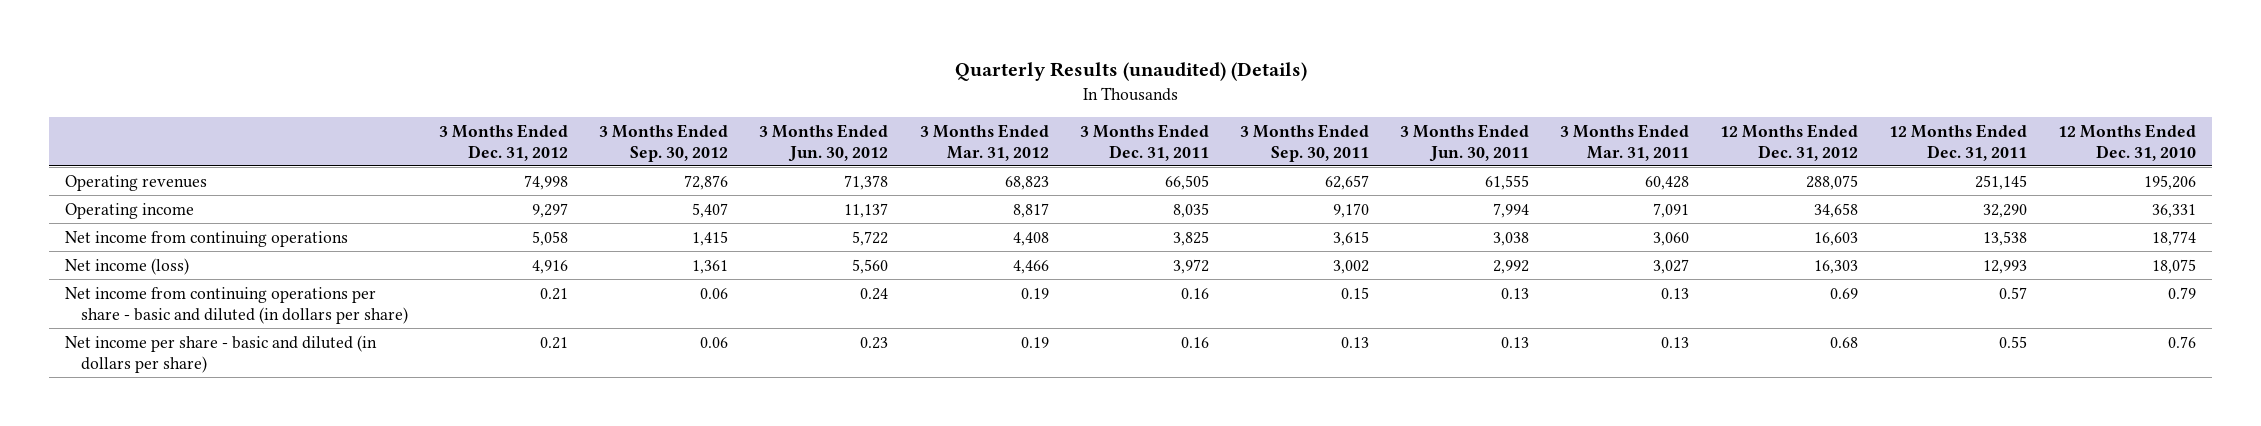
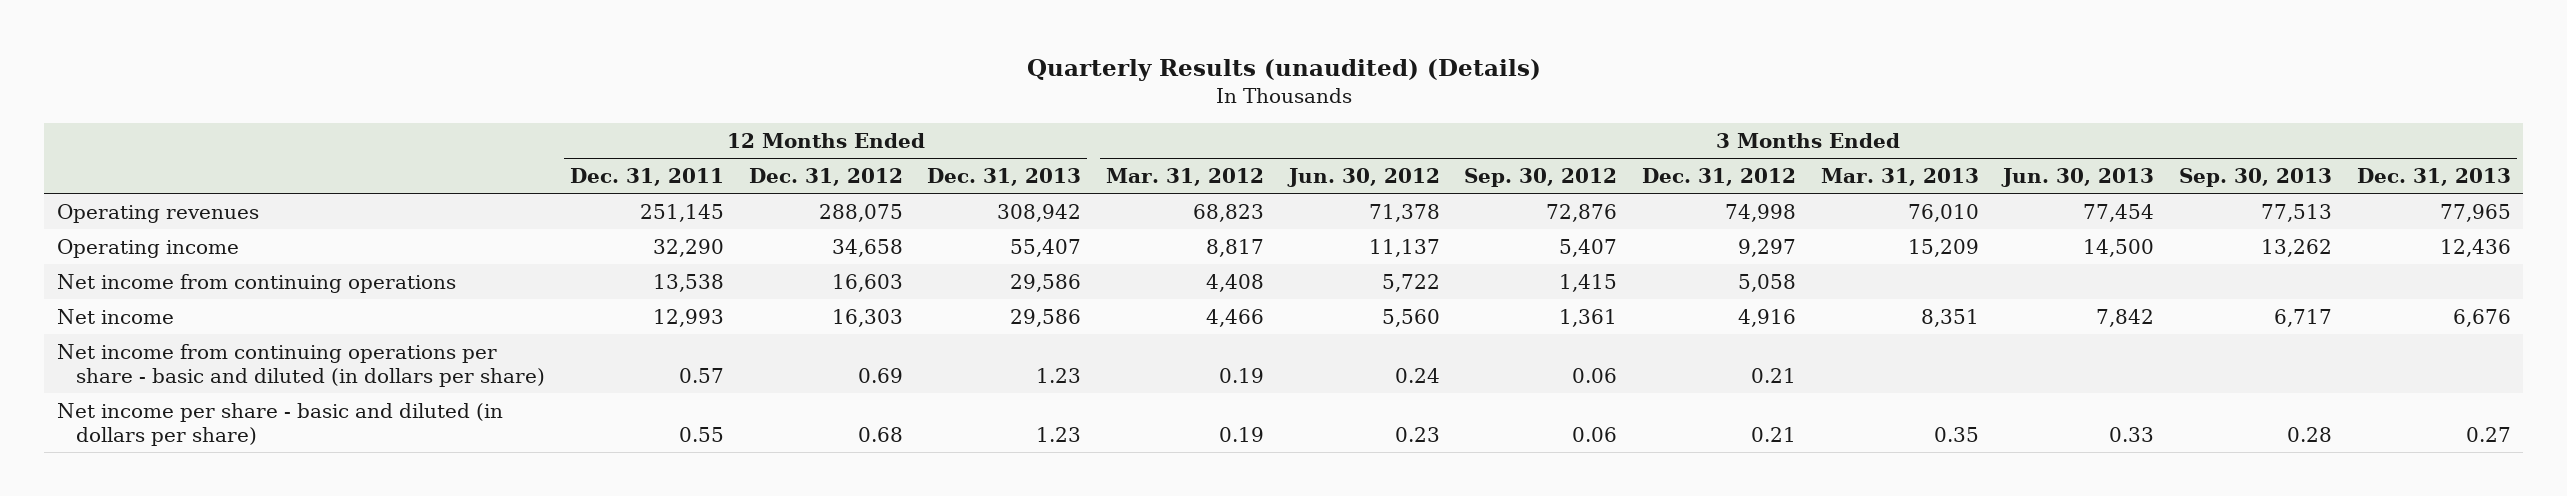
[1079,123,1209,161] 3 Months Ended Dec. 31, 2011 -> none
[1239,123,1369,162] 3 Months Ended Sep. 30, 2011 -> none
[1399,123,1529,162] 3 Months Ended Jun. 30, 2011 -> none
[1559,123,1689,161] 3 Months Ended Mar. 31, 2011 -> none
[2058,123,2197,161] 12 Months Ended Dec. 31, 2010 -> none
none -> [927,168,1082,187] Dec. 31, 2013
none -> [1820,168,1979,187] Mar. 31, 2013
none -> [2001,168,2155,188] Jun. 30, 2013
none -> [2179,168,2333,188] Sep. 30, 2013
none -> [2356,168,2511,187] Dec. 31, 2013
[65,257,190,275] Net income (loss) -> [56,308,174,324] Net income

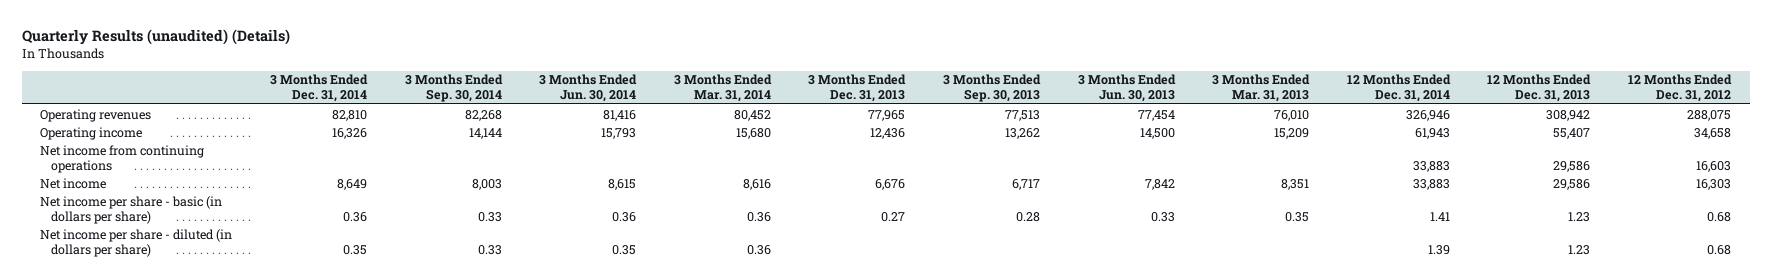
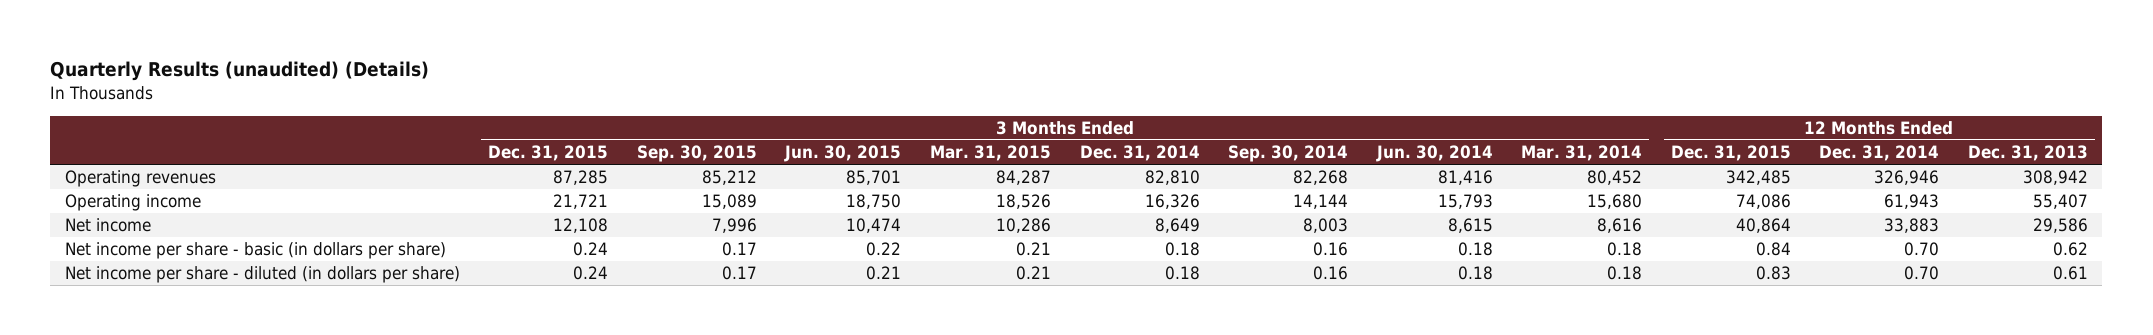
[808,74,907,103] 3 Months Ended Dec. 31, 2013 -> none
[943,74,1042,103] 3 Months Ended Sep. 30, 2013 -> none
[1077,74,1176,103] 3 Months Ended Jun. 30, 2013 -> none
[1212,74,1311,103] 3 Months Ended Mar. 31, 2013 -> none
[1628,74,1733,103] 12 Months Ended Dec. 31, 2012 -> none
none -> [488,145,609,162] Dec. 31, 2015
none -> [636,145,757,163] Sep. 30, 2015
none -> [784,145,902,163] Jun. 30, 2015
none -> [930,145,1052,162] Mar. 31, 2015
none -> [1670,145,1791,162] Dec. 31, 2015
[40,144,205,173] Net income from continuing operations -> none
[343,211,368,222] 0.36 -> [1164,242,1200,257] 0.18
[477,211,502,222] 0.33 -> [1313,242,1349,257] 0.16
[612,211,637,222] 0.36 -> [1457,242,1493,257] 0.18
[746,211,771,222] 0.36 -> [1607,242,1643,257] 0.18
[1429,211,1450,221] 1.41 -> [1904,242,1940,257] 0.70
[1568,211,1591,222] 1.23 -> [2053,242,2089,257] 0.62
[343,244,368,255] 0.35 -> [1164,266,1200,281] 0.18
[477,244,502,255] 0.33 -> [1313,266,1349,281] 0.16
[612,244,637,255] 0.35 -> [1457,266,1493,281] 0.18
[746,244,771,255] 0.36 -> [1607,266,1643,281] 0.18
[1427,244,1450,255] 1.39 -> [1904,266,1940,281] 0.70
[1568,244,1591,255] 1.23 -> [2053,266,2089,281] 0.61

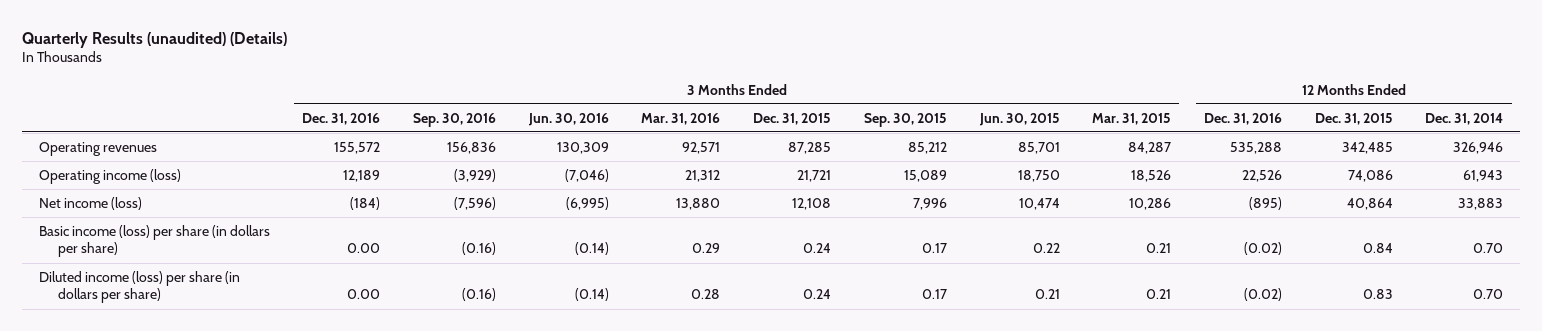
[1079,145,1200,162] Dec. 31, 2014 -> none
[1228,145,1349,163] Sep. 30, 2014 -> none
[1375,145,1493,163] Jun. 30, 2014 -> none
[1521,145,1643,162] Mar. 31, 2014 -> none
[1968,145,2089,162] Dec. 31, 2013 -> none
none -> [302,112,381,125] Dec. 31, 2016
none -> [412,112,496,127] Sep. 30, 2016
none -> [527,112,609,126] Jun. 30, 2016
none -> [641,112,721,125] Mar. 31, 2016
none -> [1204,112,1283,125] Dec. 31, 2016
[64,194,201,212] Operating income -> [38,168,181,184] Operating income (loss)
[64,218,151,233] Net income -> [38,196,142,210] Net income (loss)
[64,242,446,260] Net income per share - basic (in dollars per share) -> [38,224,270,258] Basic income (loss) per share (in dollars per share)
[64,266,460,284] Net income per share - diluted (in dollars per share) -> [38,270,240,304] Diluted income (loss) per share (in dollars per share)

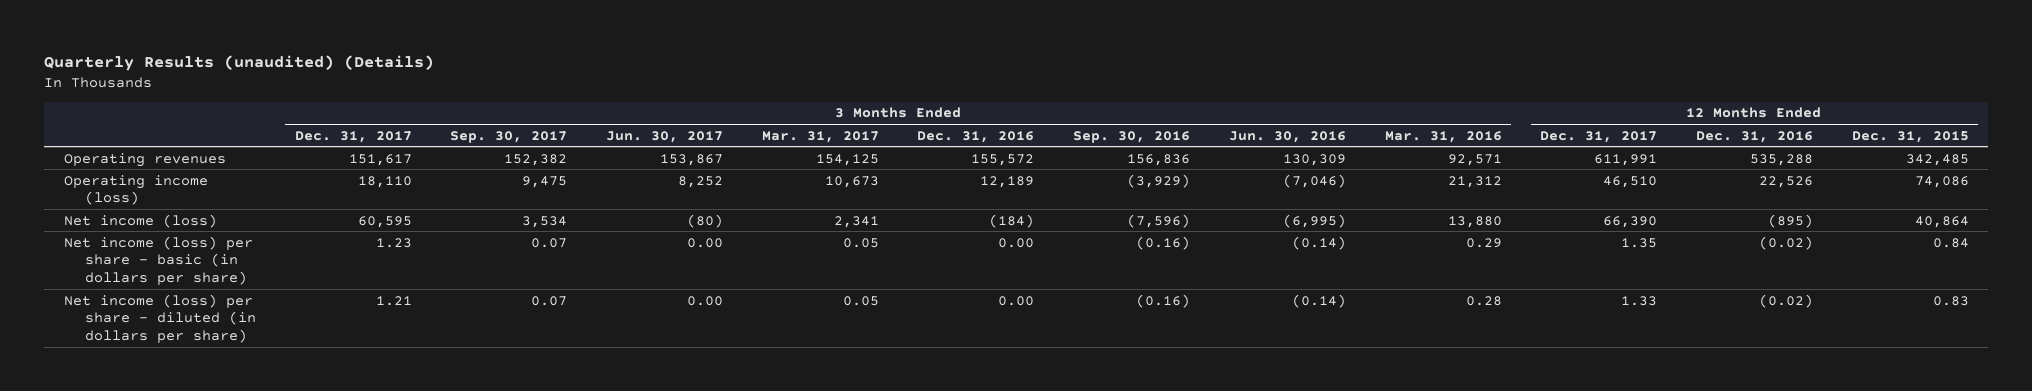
[753,112,832,125] Dec. 31, 2015 -> none
[863,112,947,127] Sep. 30, 2015 -> none
[978,112,1060,126] Jun. 30, 2015 -> none
[1092,112,1172,125] Mar. 31, 2015 -> none
[1425,112,1504,125] Dec. 31, 2014 -> none
none -> [294,130,412,143] Dec. 31, 2017
none -> [450,130,568,143] Sep. 30, 2017
none -> [606,130,724,143] Jun. 30, 2017
none -> [761,130,879,143] Mar. 31, 2017
none -> [1540,130,1658,143] Dec. 31, 2017
[38,224,270,258] Basic income (loss) per share (in dollars per share) -> [63,235,253,286] Net income (loss) per share - basic (in dollars per share)
[38,270,240,304] Diluted income (loss) per share (in dollars per share) -> [63,293,257,344] Net income (loss) per share - diluted (in dollars per share)

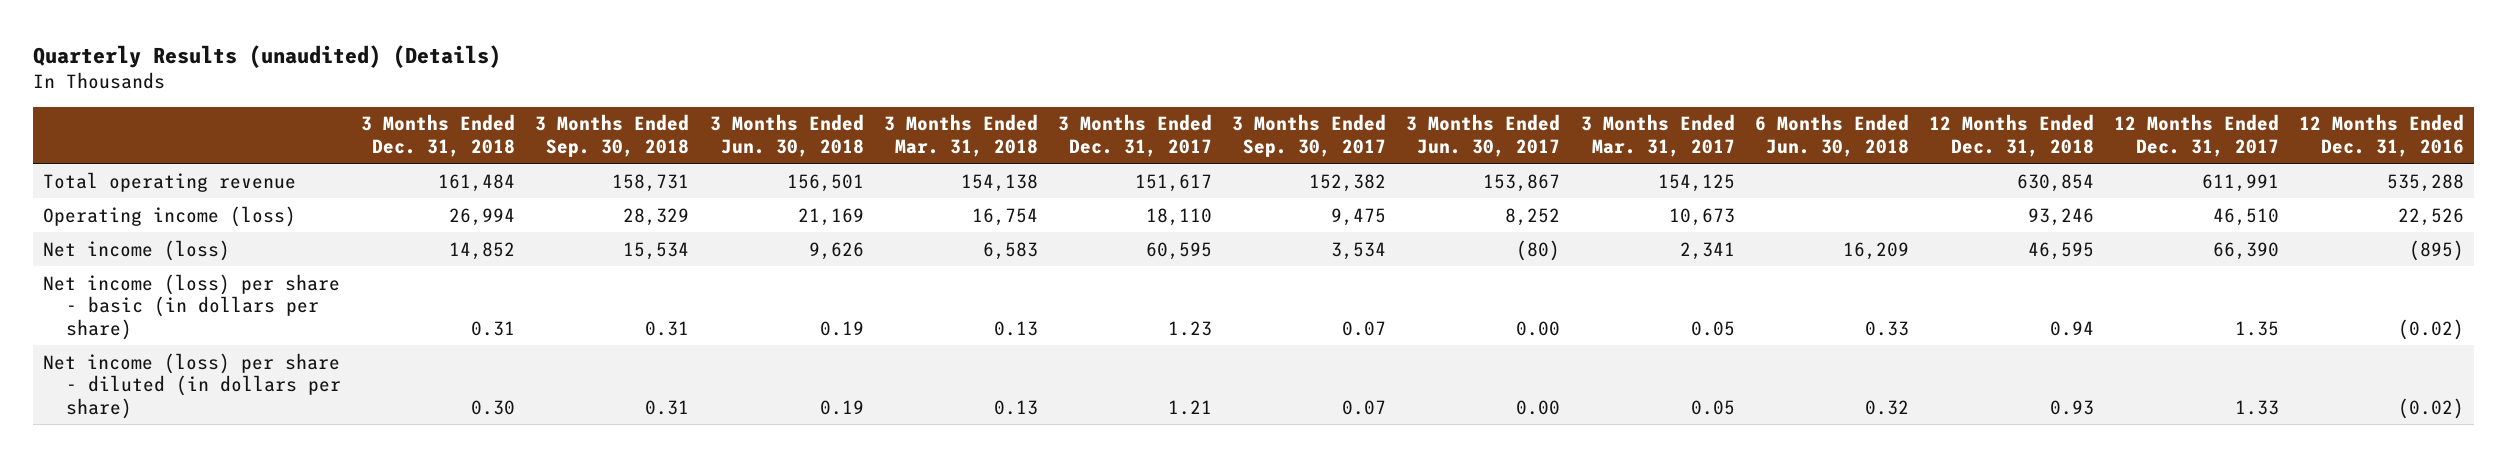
[917,130,1035,143] Dec. 31, 2016 -> none
[1073,130,1191,143] Sep. 30, 2016 -> none
[1228,130,1346,143] Jun. 30, 2016 -> none
[1384,130,1502,143] Mar. 31, 2016 -> none
[1851,130,1969,143] Dec. 31, 2015 -> none
none -> [361,114,516,158] 3 Months Ended Dec. 31, 2018
none -> [535,114,690,158] 3 Months Ended Sep. 30, 2018
none -> [709,114,864,158] 3 Months Ended Jun. 30, 2018
none -> [883,114,1038,158] 3 Months Ended Mar. 31, 2018
none -> [1754,114,1909,158] 6 Months Ended Jun. 30, 2018
none -> [1928,114,2094,158] 12 Months Ended Dec. 31, 2018
[63,152,226,167] Operating revenues -> [43,171,297,192] Total operating revenue

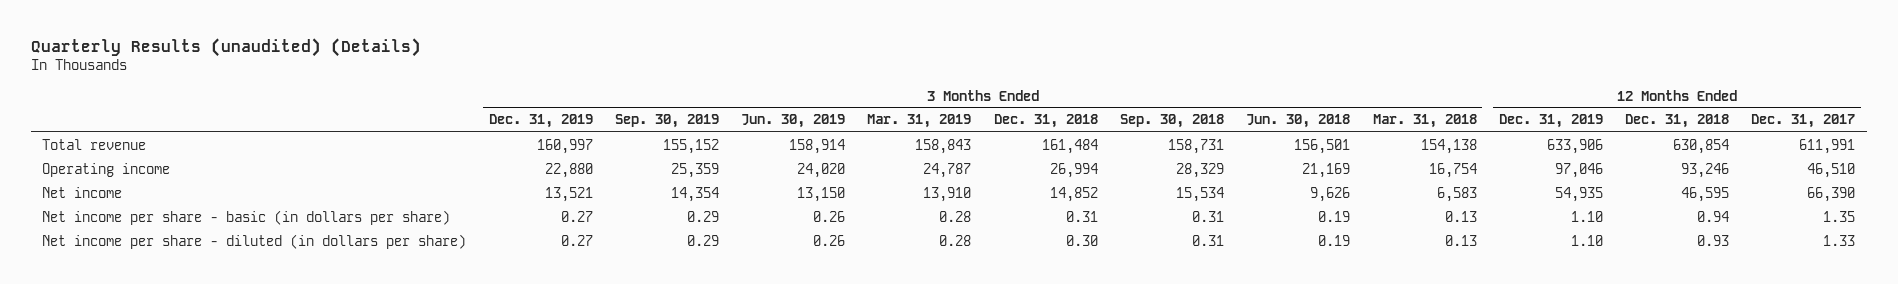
[1058,114,1213,158] 3 Months Ended Dec. 31, 2017 -> none
[1232,114,1387,158] 3 Months Ended Sep. 30, 2017 -> none
[1406,114,1561,158] 3 Months Ended Jun. 30, 2017 -> none
[1580,114,1735,158] 3 Months Ended Mar. 31, 2017 -> none
[1754,114,1909,158] 6 Months Ended Jun. 30, 2018 -> none
[2299,114,2465,158] 12 Months Ended Dec. 31, 2016 -> none
none -> [488,114,593,129] Dec. 31, 2019
none -> [614,114,719,129] Sep. 30, 2019
none -> [741,114,846,129] Jun. 30, 2019
none -> [867,114,972,129] Mar. 31, 2019
none -> [1498,114,1603,129] Dec. 31, 2019
[43,171,297,192] Total operating revenue -> [42,138,147,150] Total revenue
[43,205,297,227] Operating income (loss) -> [42,162,171,177] Operating income
[43,239,231,261] Net income (loss) -> [42,186,123,198] Net income
[43,273,341,341] Net income (loss) per share - basic (in dollars per share) -> [42,209,451,225] Net income per share - basic (in dollars per share)
[43,352,342,420] Net income (loss) per share - diluted (in dollars per share) -> [42,233,467,249] Net income per share - diluted (in dollars per share)

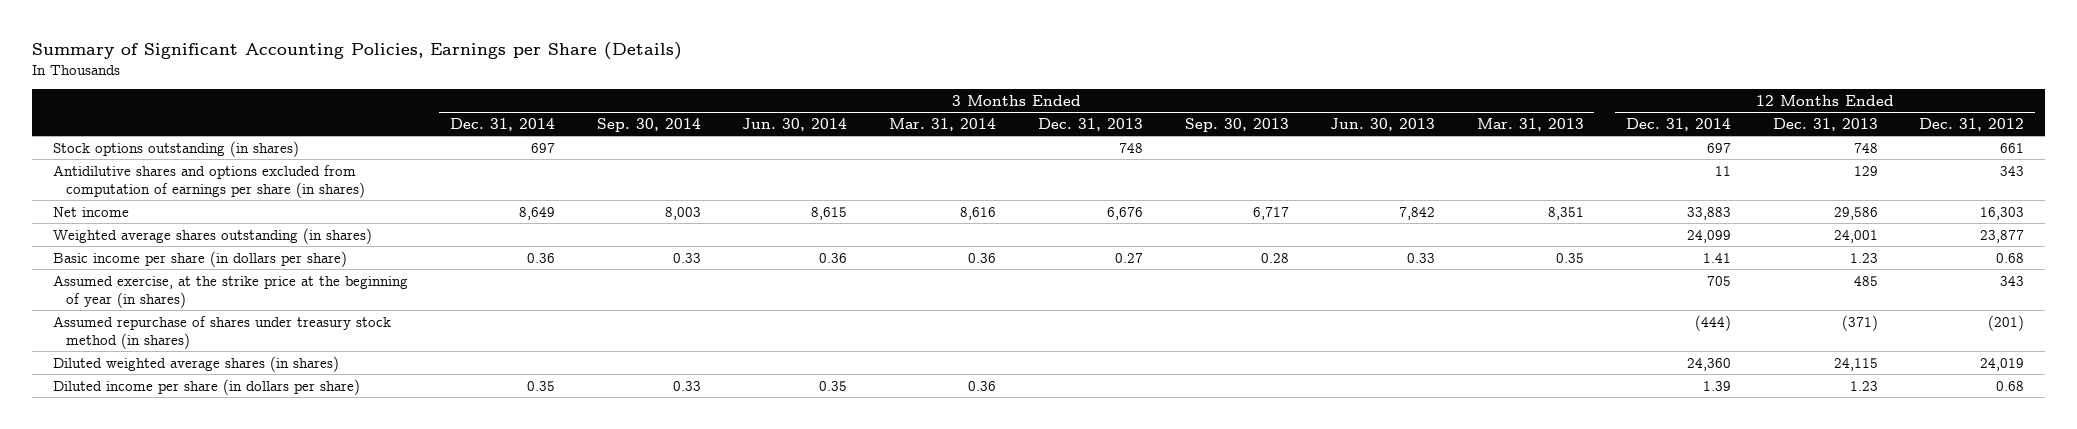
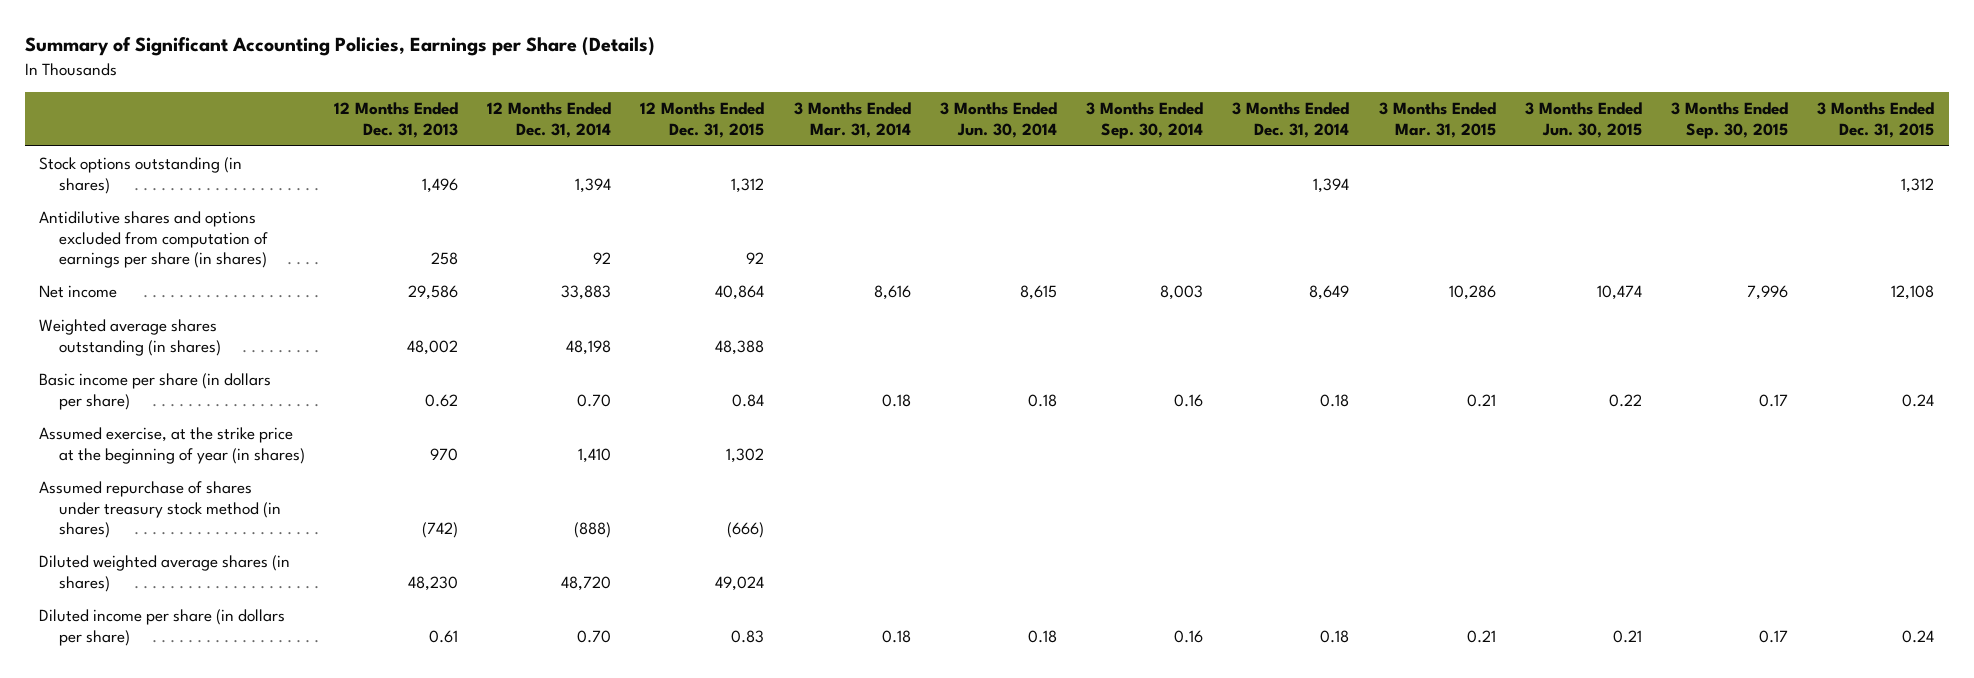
[1037,117,1143,131] Dec. 31, 2013 -> none
[1184,117,1289,132] Sep. 30, 2013 -> none
[1330,117,1436,131] Jun. 30, 2013 -> none
[1477,117,1585,131] Mar. 31, 2013 -> none
[1919,117,2025,131] Dec. 31, 2012 -> none
none -> [640,102,765,138] 12 Months Ended Dec. 31, 2015
none -> [1378,102,1496,138] 3 Months Ended Mar. 31, 2015
none -> [1524,102,1642,138] 3 Months Ended Jun. 30, 2015
none -> [1671,102,1789,139] 3 Months Ended Sep. 30, 2015
none -> [1817,102,1935,138] 3 Months Ended Dec. 31, 2015
[530,142,555,153] 697 -> [1313,177,1350,193] 1,394
[1706,142,1731,153] 697 -> [575,177,612,193] 1,394
[1853,142,1878,153] 748 -> [421,177,458,193] 1,496
[1714,165,1731,176] 11 -> [593,252,612,265] 92
[1853,165,1878,176] 129 -> [430,252,458,266] 258
[1686,229,1731,243] 24,099 -> [566,339,612,355] 48,198
[1833,229,1878,243] 24,001 -> [406,339,458,355] 48,002
[526,252,555,263] 0.36 -> [1320,393,1350,407] 0.18
[672,252,701,263] 0.33 -> [1174,393,1204,407] 0.16
[819,252,848,263] 0.36 -> [1027,393,1057,407] 0.18
[968,252,997,263] 0.36 -> [881,393,911,407] 0.18
[1702,252,1731,263] 1.41 -> [577,393,612,407] 0.70
[1849,252,1878,263] 1.23 -> [424,393,458,407] 0.62
[1706,275,1731,286] 705 -> [578,447,612,463] 1,410
[1853,275,1878,286] 485 -> [429,447,458,461] 970
[1694,314,1731,331] (444) -> [574,522,612,539] (888)
[1841,314,1878,331] (371) -> [421,522,458,539] (742)
[1686,357,1731,371] 24,360 -> [561,575,612,591] 48,720
[1833,357,1878,371] 24,115 -> [407,575,458,591] 48,230
[526,380,555,391] 0.35 -> [1320,629,1350,643] 0.18
[672,380,701,391] 0.33 -> [1174,629,1204,643] 0.16
[819,380,848,391] 0.35 -> [1027,629,1057,643] 0.18
[968,380,997,391] 0.36 -> [881,629,911,643] 0.18
[1702,380,1731,391] 1.39 -> [577,629,612,643] 0.70
[1849,380,1878,391] 1.23 -> [428,629,458,643] 0.61

